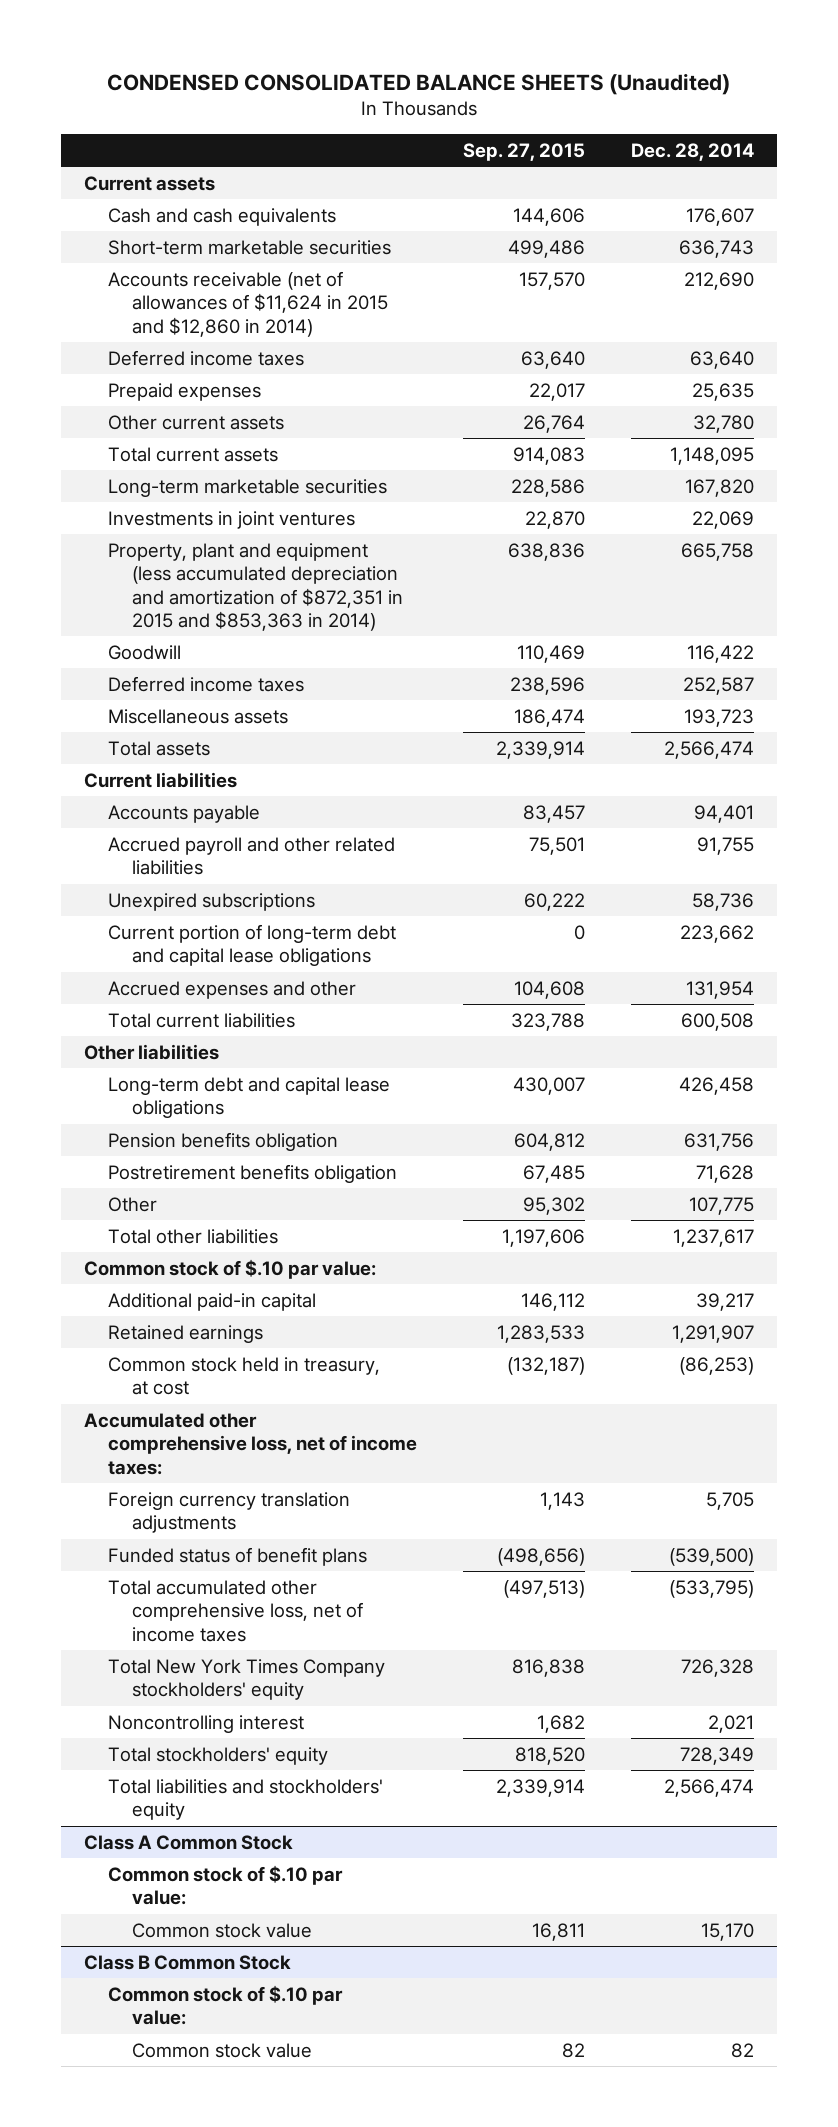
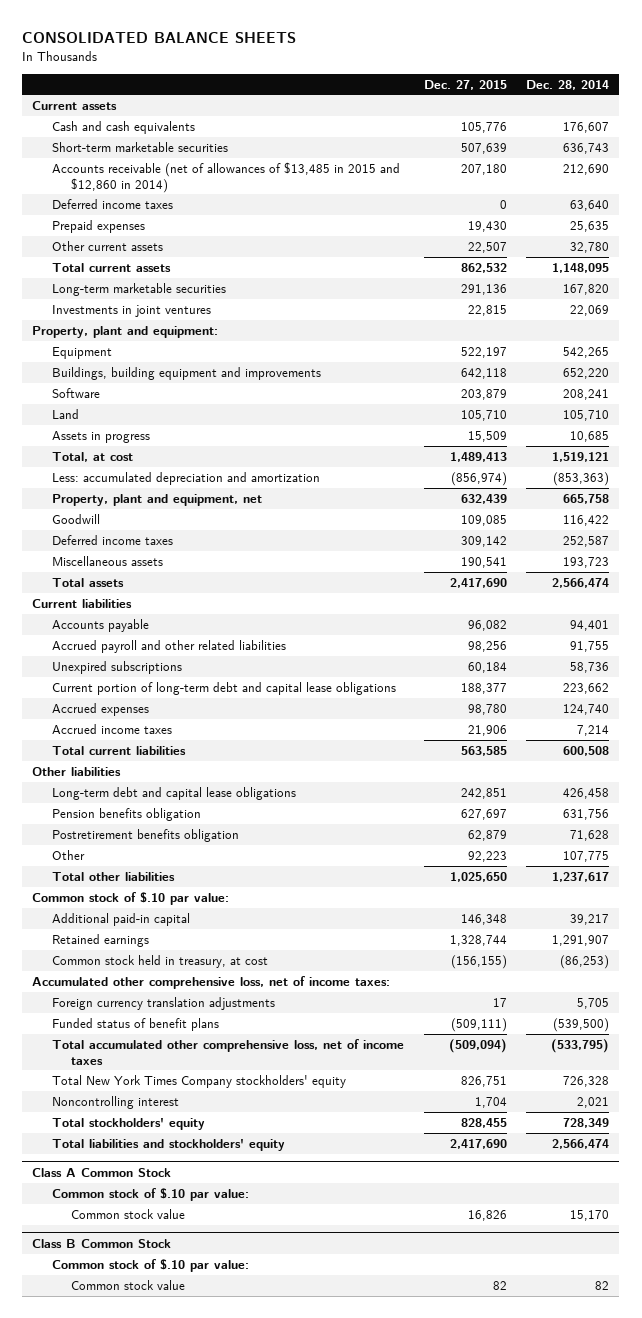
[106,72,730,95] CONDENSED CONSOLIDATED BALANCE SHEETS (Unaudited) -> [22,31,297,43] CONSOLIDATED BALANCE SHEETS
[462,142,585,161] Sep. 27, 2015 -> none
none -> [423,79,507,90] Dec. 27, 2015
[107,270,388,337] Accounts receivable (net of allowances of $11,624 in 2015 and $12,860 in 2014) -> [51,161,400,193] Accounts receivable (net of allowances of $13,485 in 2015 and $12,860 in 2014)
none -> [32,325,219,338] Property, plant and equipment:
none -> [51,346,112,359] Equipment
none -> [51,366,321,380] Buildings, building equipment and improvements
none -> [51,387,100,398] Software
none -> [51,408,79,419] Land
none -> [51,430,150,443] Assets in progress
none -> [51,451,133,462] Total, at cost
none -> [51,471,320,485] Less: accumulated depreciation and amortization
[107,542,403,631] Property, plant and equipment (less accumulated depreciation and amortization of $872,351 in 2015 and $853,363 in 2014) -> [51,493,262,506] Property, plant and equipment, net
[107,980,356,999] Accrued expenses and other -> [51,702,149,716] Accrued expenses
[686,980,755,999] 131,954 -> [563,703,610,715] 124,740
none -> [51,723,172,734] Accrued income taxes

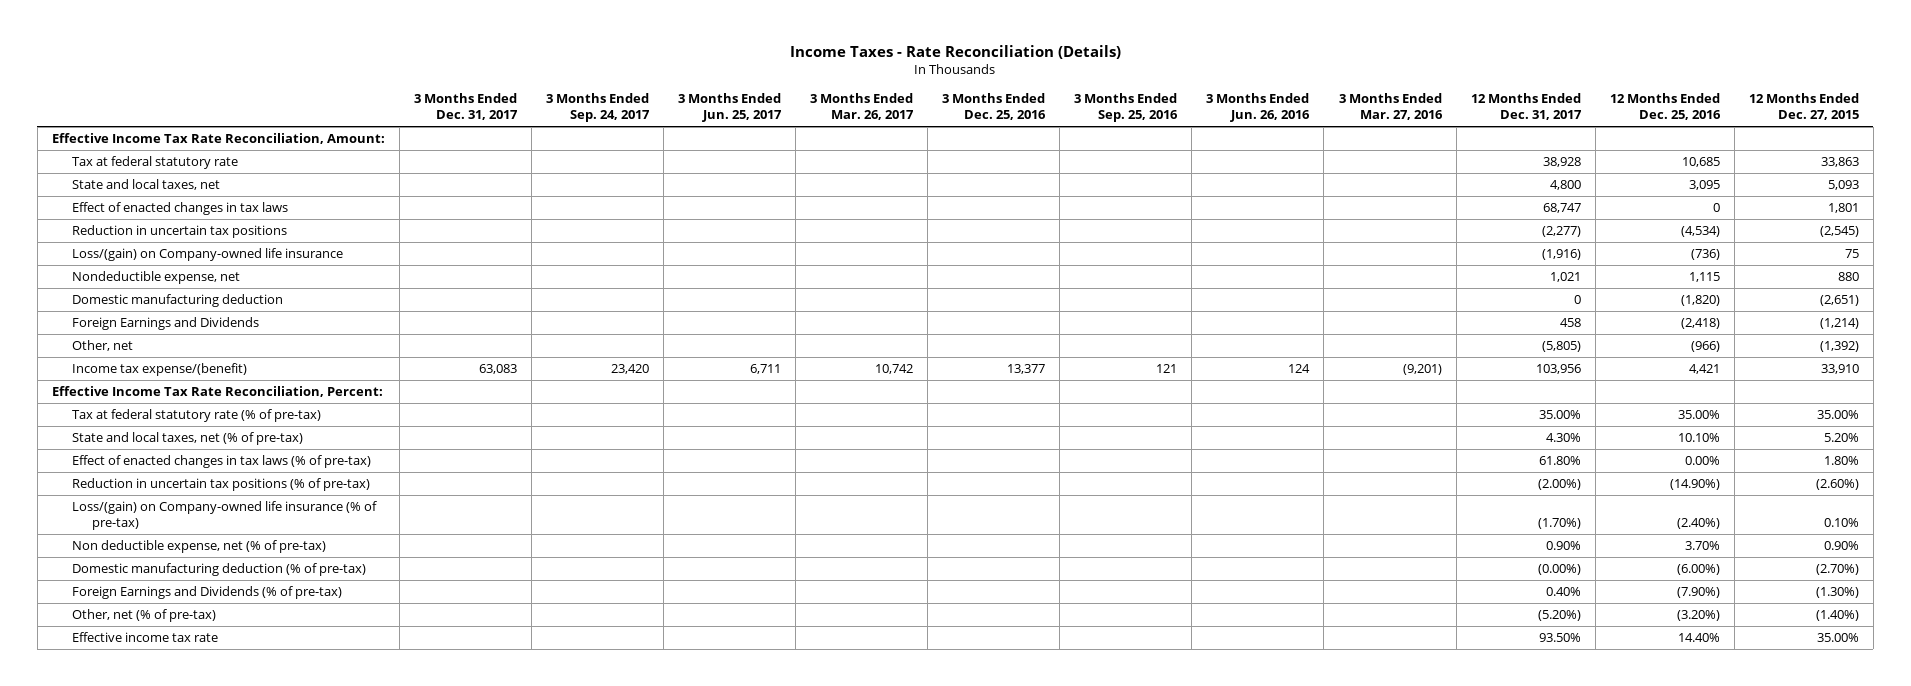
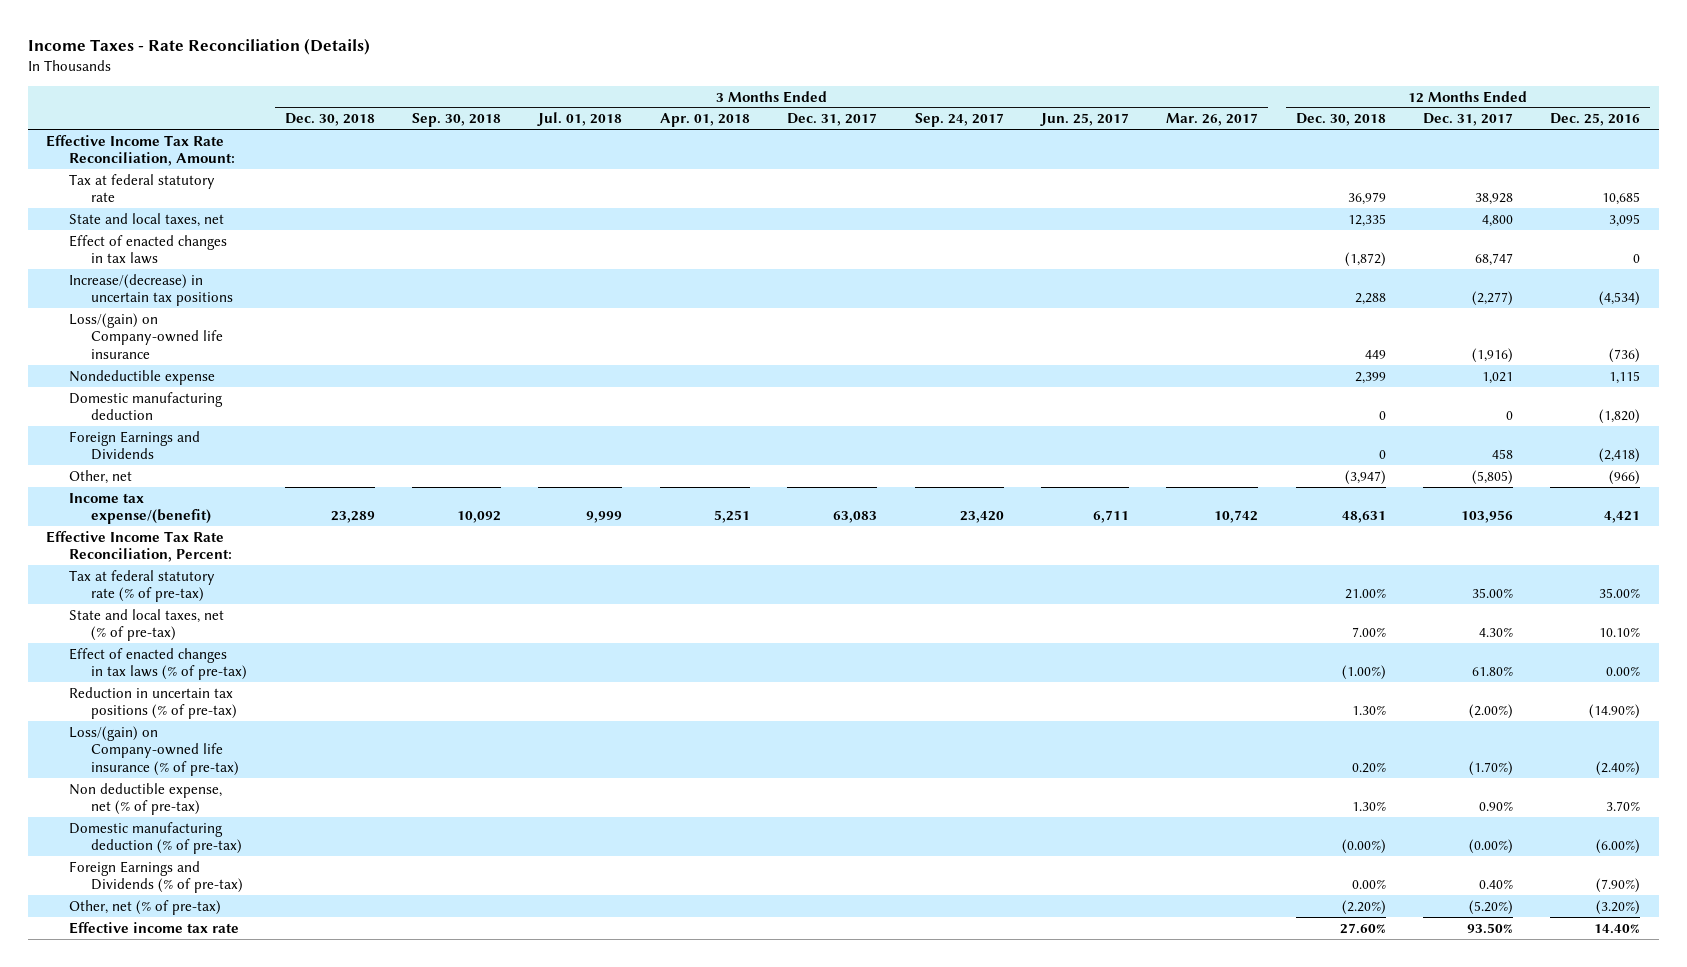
[942,93,1047,120] 3 Months Ended Dec. 25, 2016 -> none
[1074,93,1179,122] 3 Months Ended Sep. 25, 2016 -> none
[1206,93,1311,122] 3 Months Ended Jun. 26, 2016 -> none
[1338,93,1443,120] 3 Months Ended Mar. 27, 2016 -> none
[1748,93,1859,120] 12 Months Ended Dec. 27, 2015 -> none
none -> [284,113,375,127] Dec. 30, 2018
none -> [412,113,502,128] Sep. 30, 2018
none -> [537,112,623,127] Jul. 01, 2018
none -> [659,113,750,128] Apr. 01, 2018
none -> [1295,113,1386,127] Dec. 30, 2018
[71,225,287,239] Reduction in uncertain tax positions -> [68,273,234,307] Increase/(decrease) in uncertain tax positions
[71,271,240,285] Nondeductible expense, net -> [68,369,215,385] Nondeductible expense

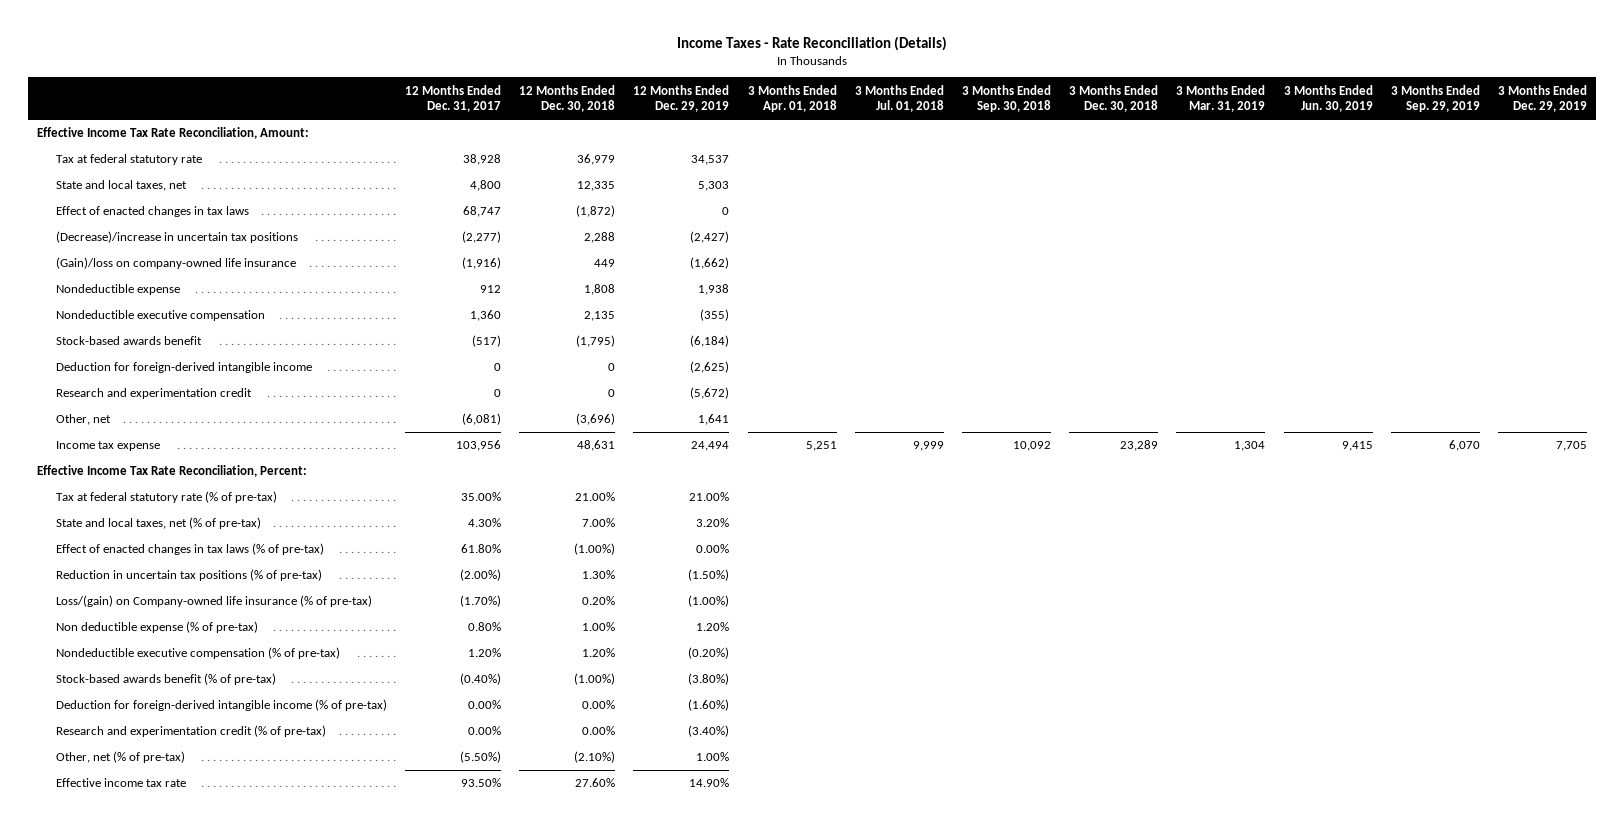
[787,113,878,127] Dec. 31, 2017 -> none
[914,113,1004,128] Sep. 24, 2017 -> none
[1039,113,1129,127] Jun. 25, 2017 -> none
[1166,113,1259,127] Mar. 26, 2017 -> none
[1550,113,1641,127] Dec. 25, 2016 -> none
none -> [633,84,730,113] 12 Months Ended Dec. 29, 2019
none -> [1176,84,1266,113] 3 Months Ended Mar. 31, 2019
none -> [1283,84,1373,113] 3 Months Ended Jun. 30, 2019
none -> [1390,84,1480,113] 3 Months Ended Sep. 29, 2019
none -> [1498,84,1588,113] 3 Months Ended Dec. 29, 2019
[68,391,223,421] Domestic manufacturing deduction -> none
[68,430,200,461] Foreign Earnings and Dividends -> none
[68,273,234,307] Increase/(decrease) in uncertain tax positions -> [55,231,298,244] (Decrease)/increase in uncertain tax positions
[68,312,224,359] Loss/(gain) on Company-owned life insurance -> [55,257,296,270] (Gain)/loss on company-owned life insurance
[1354,371,1386,384] 2,399 -> [584,284,616,296] 1,808
[1482,371,1514,384] 1,021 -> [479,285,501,294] 912
none -> [55,310,265,322] Nondeductible executive compensation
none -> [55,336,202,346] Stock-based awards benefit
none -> [55,362,312,374] Deduction for foreign-derived intangible income
none -> [55,388,252,400] Research and experimentation credit
[1344,469,1386,485] (3,947) -> [576,413,616,426] (3,696)
[1472,469,1514,485] (5,805) -> [461,413,501,426] (6,081)
[68,492,212,525] Income tax expense/(benefit) -> [55,441,160,452] Income tax expense
[68,821,243,855] Domestic manufacturing deduction (% of pre-tax) -> none
[68,860,244,894] Foreign Earnings and Dividends (% of pre-tax) -> none
[68,782,222,816] Non deductible expense, net (% of pre-tax) -> [55,621,258,634] Non deductible expense (% of pre-tax)
[1351,801,1386,812] 1.30% -> [582,622,616,632] 1.00%
[1479,801,1514,812] 0.90% -> [467,622,501,632] 0.80%
none -> [55,647,340,660] Nondeductible executive compensation (% of pre-tax)
none -> [55,673,276,686] Stock-based awards benefit (% of pre-tax)
none -> [55,699,387,712] Deduction for foreign-derived intangible income (% of pre-tax)
none -> [55,725,326,738] Research and experimentation credit (% of pre-tax)
[1341,899,1386,915] (2.20%) -> [574,751,616,764] (2.10%)
[1469,899,1514,915] (5.20%) -> [459,751,501,764] (5.50%)

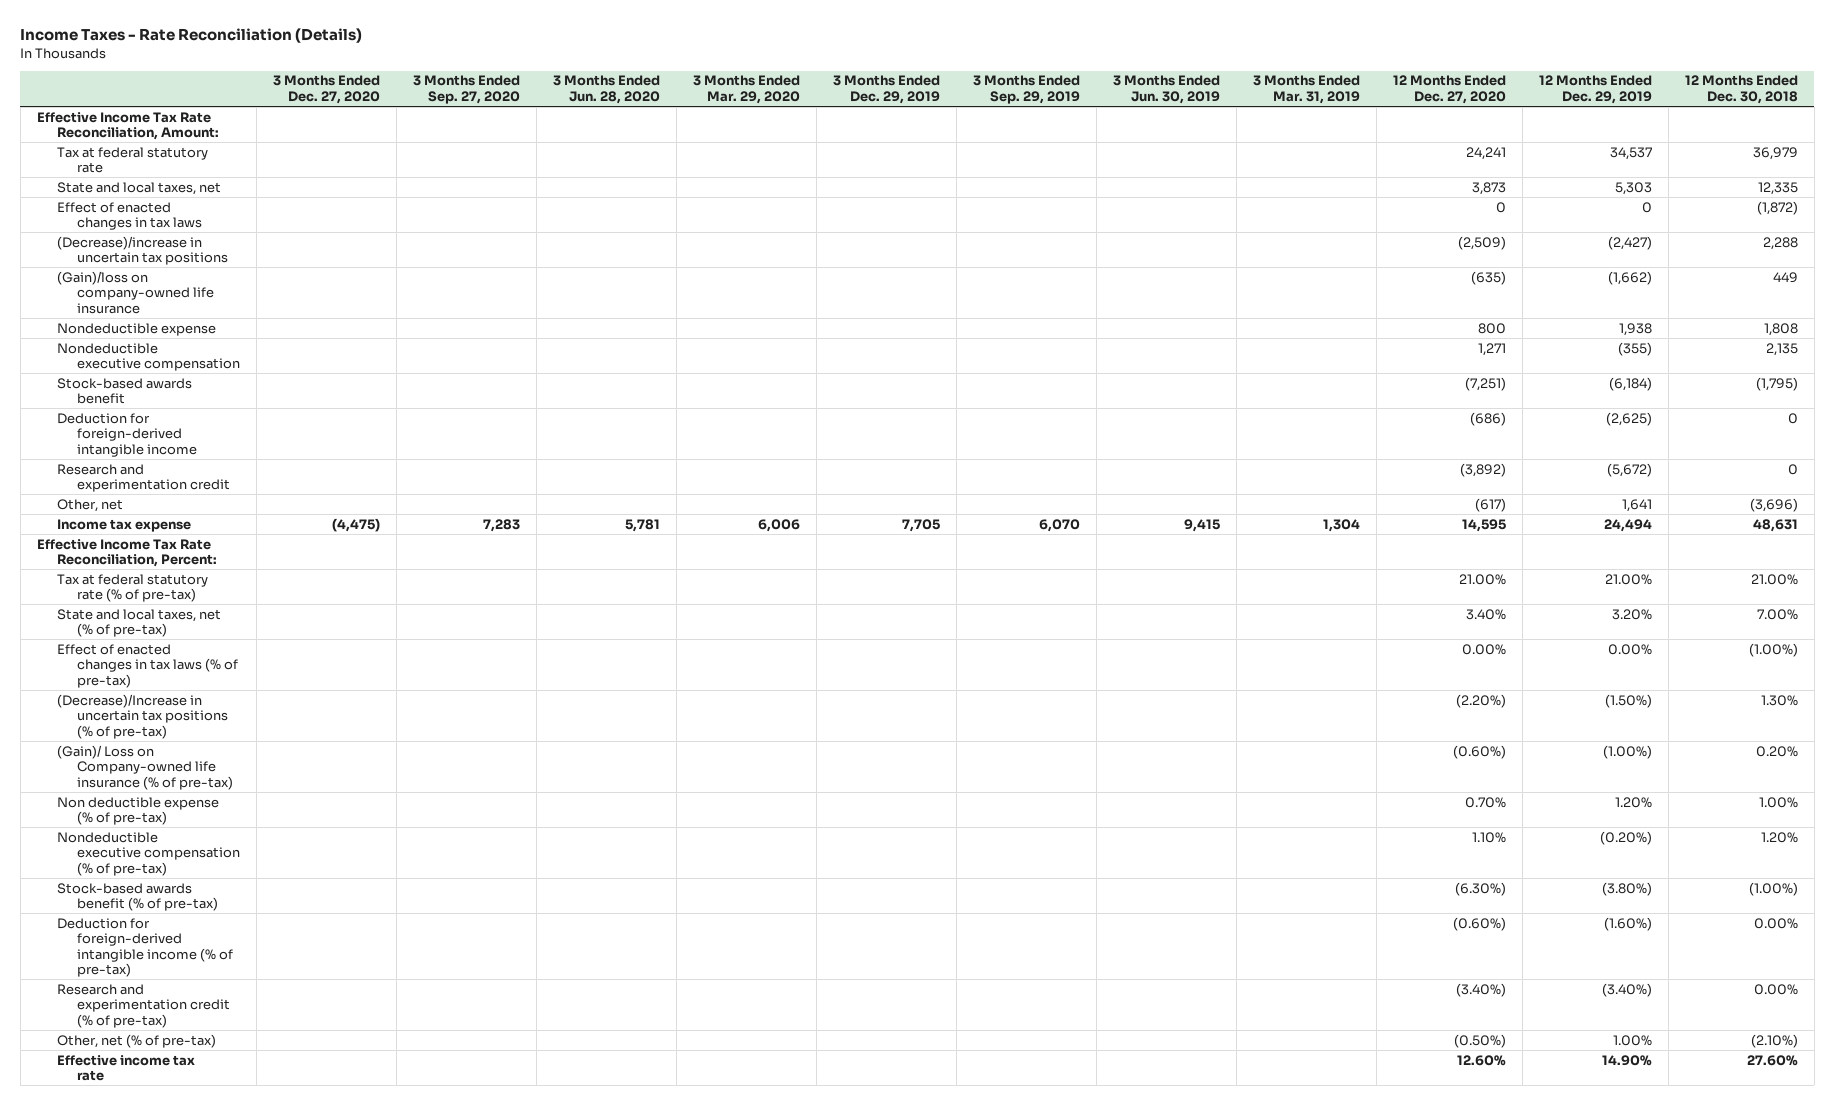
[404,84,501,113] 12 Months Ended Dec. 31, 2017 -> none
[747,84,837,113] 3 Months Ended Apr. 01, 2018 -> none
[854,84,944,113] 3 Months Ended Jul. 01, 2018 -> none
[962,84,1052,113] 3 Months Ended Sep. 30, 2018 -> none
[1069,84,1159,113] 3 Months Ended Dec. 30, 2018 -> none
none -> [272,75,380,104] 3 Months Ended Dec. 27, 2020
none -> [412,75,520,104] 3 Months Ended Sep. 27, 2020
none -> [552,75,660,104] 3 Months Ended Jun. 28, 2020
none -> [692,75,800,104] 3 Months Ended Mar. 29, 2020
none -> [1392,75,1506,104] 12 Months Ended Dec. 27, 2020
[55,569,322,582] Reduction in uncertain tax positions (% of pre-tax) -> [56,693,228,739] (Decrease)/Increase in uncertain tax positions (% of pre-tax)
[55,595,372,608] Loss/(gain) on Company-owned life insurance (% of pre-tax) -> [56,744,233,790] (Gain)/ Loss on Company-owned life insurance (% of pre-tax)

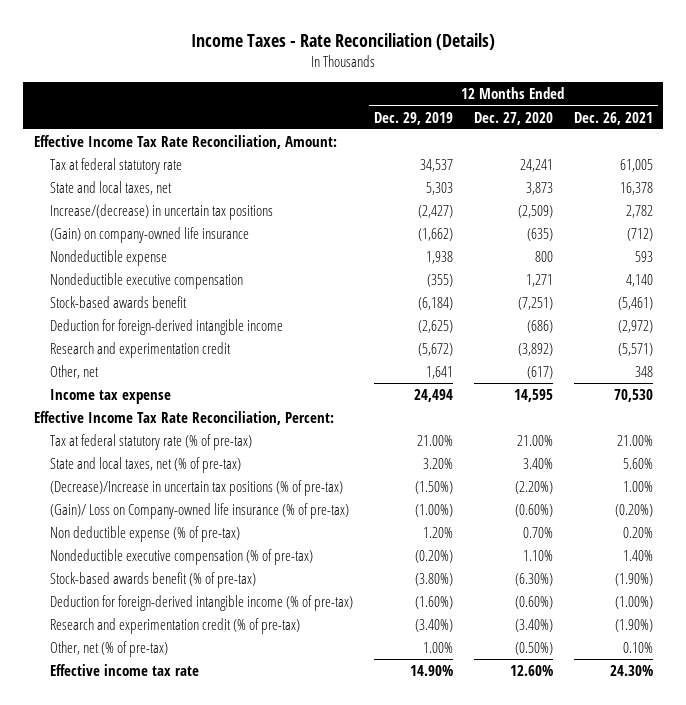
[272,75,380,104] 3 Months Ended Dec. 27, 2020 -> none
[412,75,520,104] 3 Months Ended Sep. 27, 2020 -> none
[552,75,660,104] 3 Months Ended Jun. 28, 2020 -> none
[692,75,800,104] 3 Months Ended Mar. 29, 2020 -> none
[832,75,940,104] 3 Months Ended Dec. 29, 2019 -> none
[972,75,1080,104] 3 Months Ended Sep. 29, 2019 -> none
[1112,75,1220,104] 3 Months Ended Jun. 30, 2019 -> none
[1252,75,1360,104] 3 Months Ended Mar. 31, 2019 -> none
[1684,75,1798,104] 12 Months Ended Dec. 30, 2018 -> none
none -> [573,111,653,125] Dec. 26, 2021
[56,201,202,231] Effect of enacted changes in tax laws -> none
[56,235,228,266] (Decrease)/increase in uncertain tax positions -> [50,204,274,221] Increase/(decrease) in uncertain tax positions
[56,270,214,314] (Gain)/loss on company-owned life insurance -> [50,227,250,244] (Gain) on company-owned life insurance
[56,643,238,688] Effect of enacted changes in tax laws (% of pre-tax) -> none

